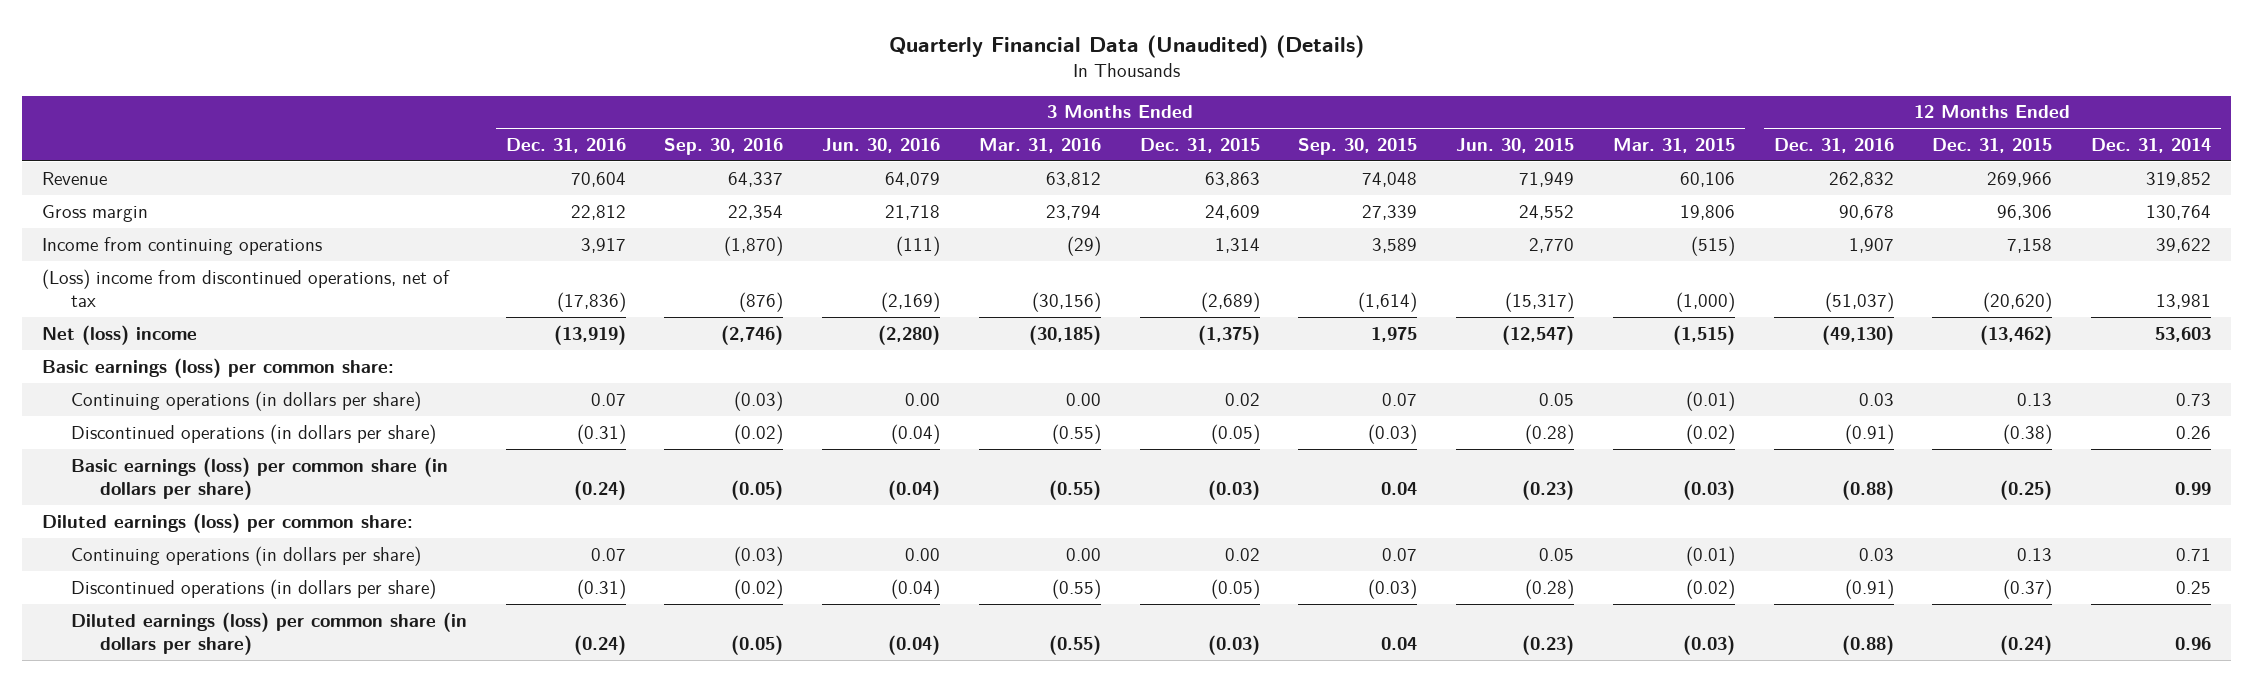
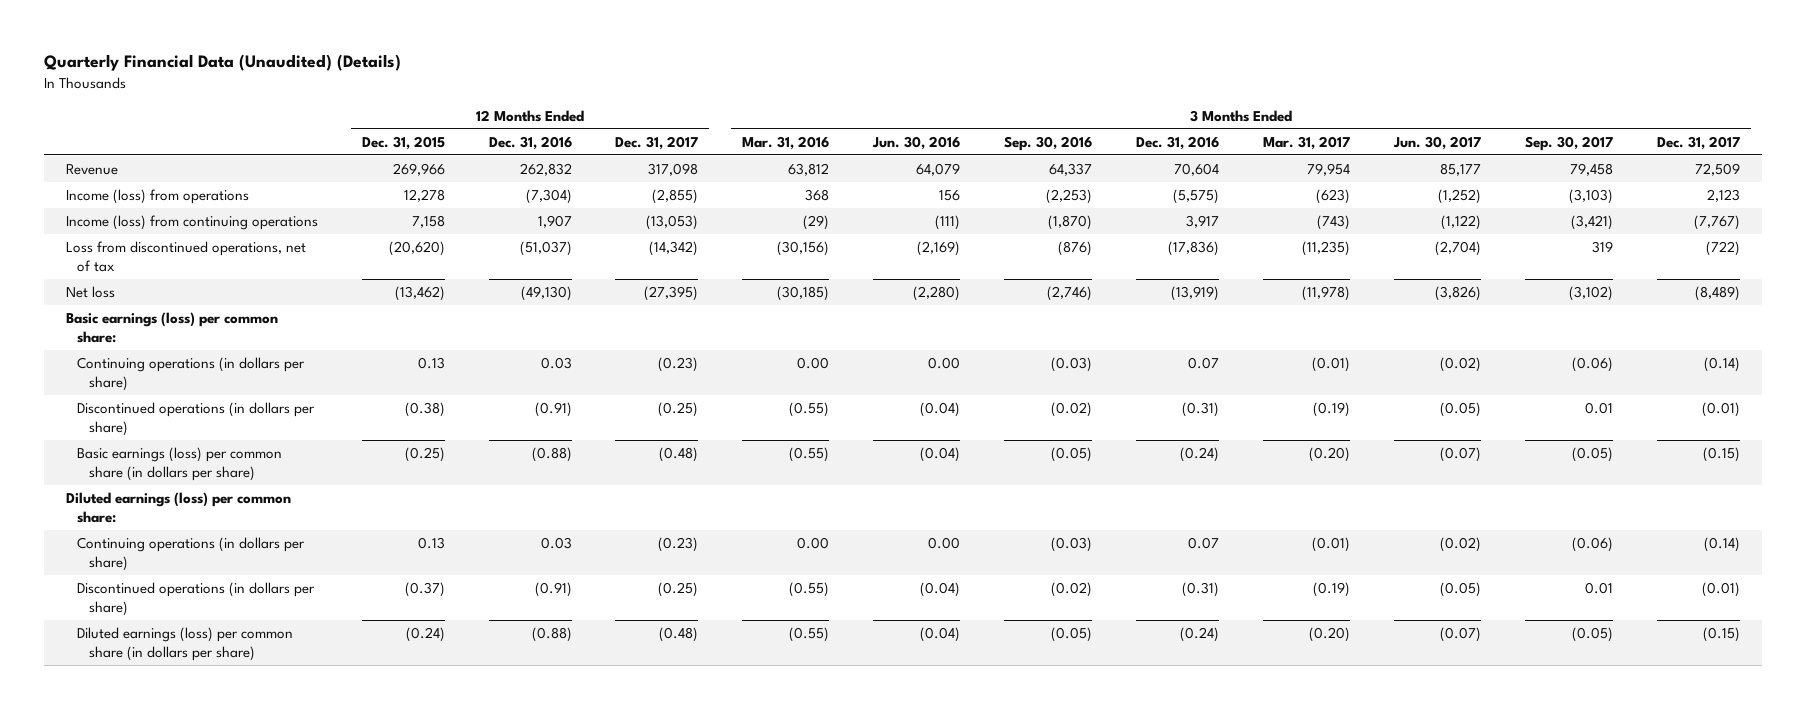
[1139,138,1260,154] Dec. 31, 2015 -> none
[1298,138,1418,156] Sep. 30, 2015 -> none
[1456,138,1575,154] Jun. 30, 2015 -> none
[1612,138,1735,154] Mar. 31, 2015 -> none
[2091,138,2212,154] Dec. 31, 2014 -> none
none -> [615,135,699,150] Dec. 31, 2017
none -> [1263,135,1351,150] Mar. 31, 2017
none -> [1393,135,1482,150] Jun. 30, 2017
none -> [1525,135,1614,151] Sep. 30, 2017
none -> [1657,135,1741,150] Dec. 31, 2017
[41,204,148,222] Gross margin -> none
none -> [65,189,249,205] Income (loss) from operations
[41,236,322,255] Income from continuing operations -> [65,215,318,231] Income (loss) from continuing operations
[41,268,450,308] (Loss) income from discontinued operations, net of tax -> [65,241,306,272] Loss from discontinued operations, net of tax
[41,324,197,345] Net (loss) income -> [65,286,115,299] Net loss

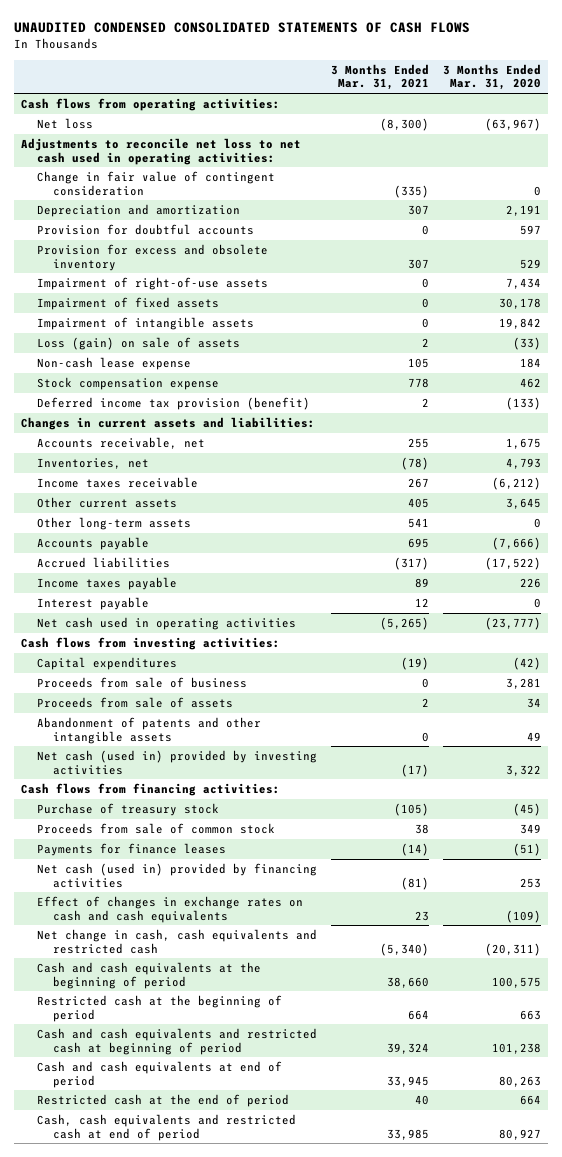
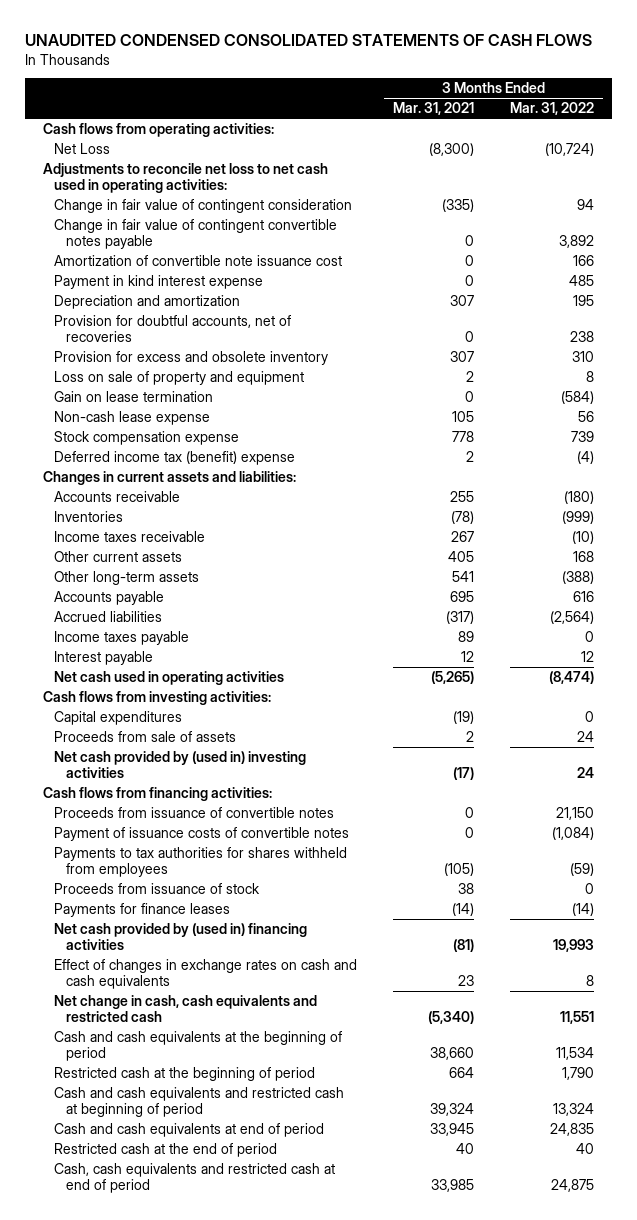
[443,63,542,91] 3 Months Ended Mar. 31, 2020 -> none
none -> [510,102,595,116] Mar. 31, 2022
[37,117,94,129] Net loss -> [54,142,111,154] Net Loss
none -> [54,218,338,249] Change in fair value of contingent convertible notes payable
none -> [54,254,343,266] Amortization of convertible note issuance cost
none -> [54,274,264,289] Payment in kind interest expense
[37,223,255,235] Provision for doubtful accounts -> [54,314,292,342] Provision for doubtful accounts, net of recoveries
[37,276,269,290] Impairment of right-of-use assets -> none
[37,296,220,310] Impairment of fixed assets -> none
[37,316,255,330] Impairment of intangible assets -> none
[37,336,241,350] Loss (gain) on sale of assets -> none
none -> [54,370,305,385] Loss on sale of property and equipment
none -> [54,390,214,402] Gain on lease termination
[37,396,311,410] Deferred income tax provision (benefit) -> [54,450,296,465] Deferred income tax (benefit) expense
[37,436,206,449] Accounts receivable, net -> [54,490,181,502] Accounts receivable
[37,457,150,469] Inventories, net -> [54,510,124,522] Inventories
[37,676,248,688] Proceeds from sale of business -> none
[37,716,262,744] Abandonment of patents and other intangible assets -> none
[37,749,318,775] Net cash (used in) provided by investing activities -> [54,750,307,778] Net cash provided by (used in) investing activities
[37,802,220,816] Purchase of treasury stock -> none
none -> [54,806,335,818] Proceeds from issuance of convertible notes
none -> [54,826,350,841] Payment of issuance costs of convertible notes
none -> [54,846,348,877] Payments to tax authorities for shares withheld from employees
[37,822,276,834] Proceeds from sale of common stock -> [54,882,261,894] Proceeds from issuance of stock
[37,862,318,888] Net cash (used in) provided by financing activities -> [54,922,308,950] Net cash provided by (used in) financing activities

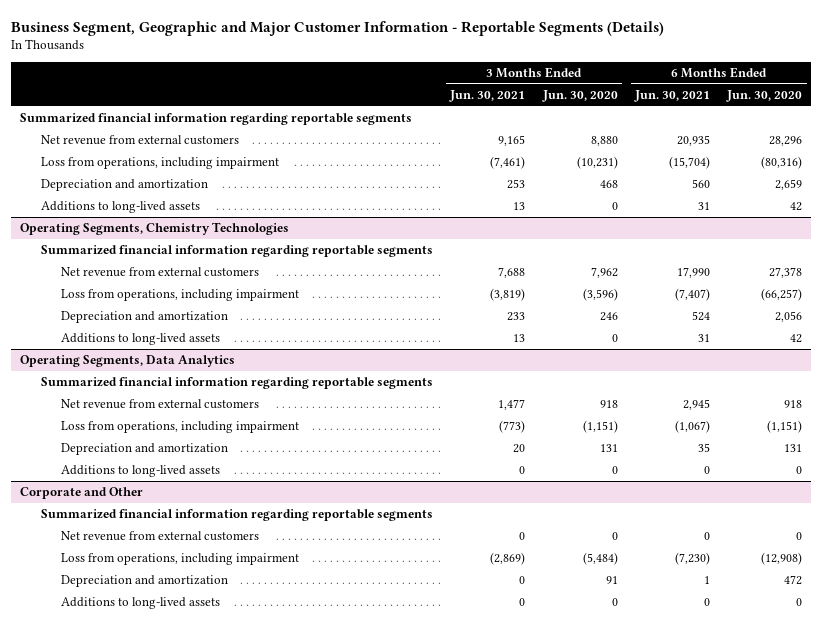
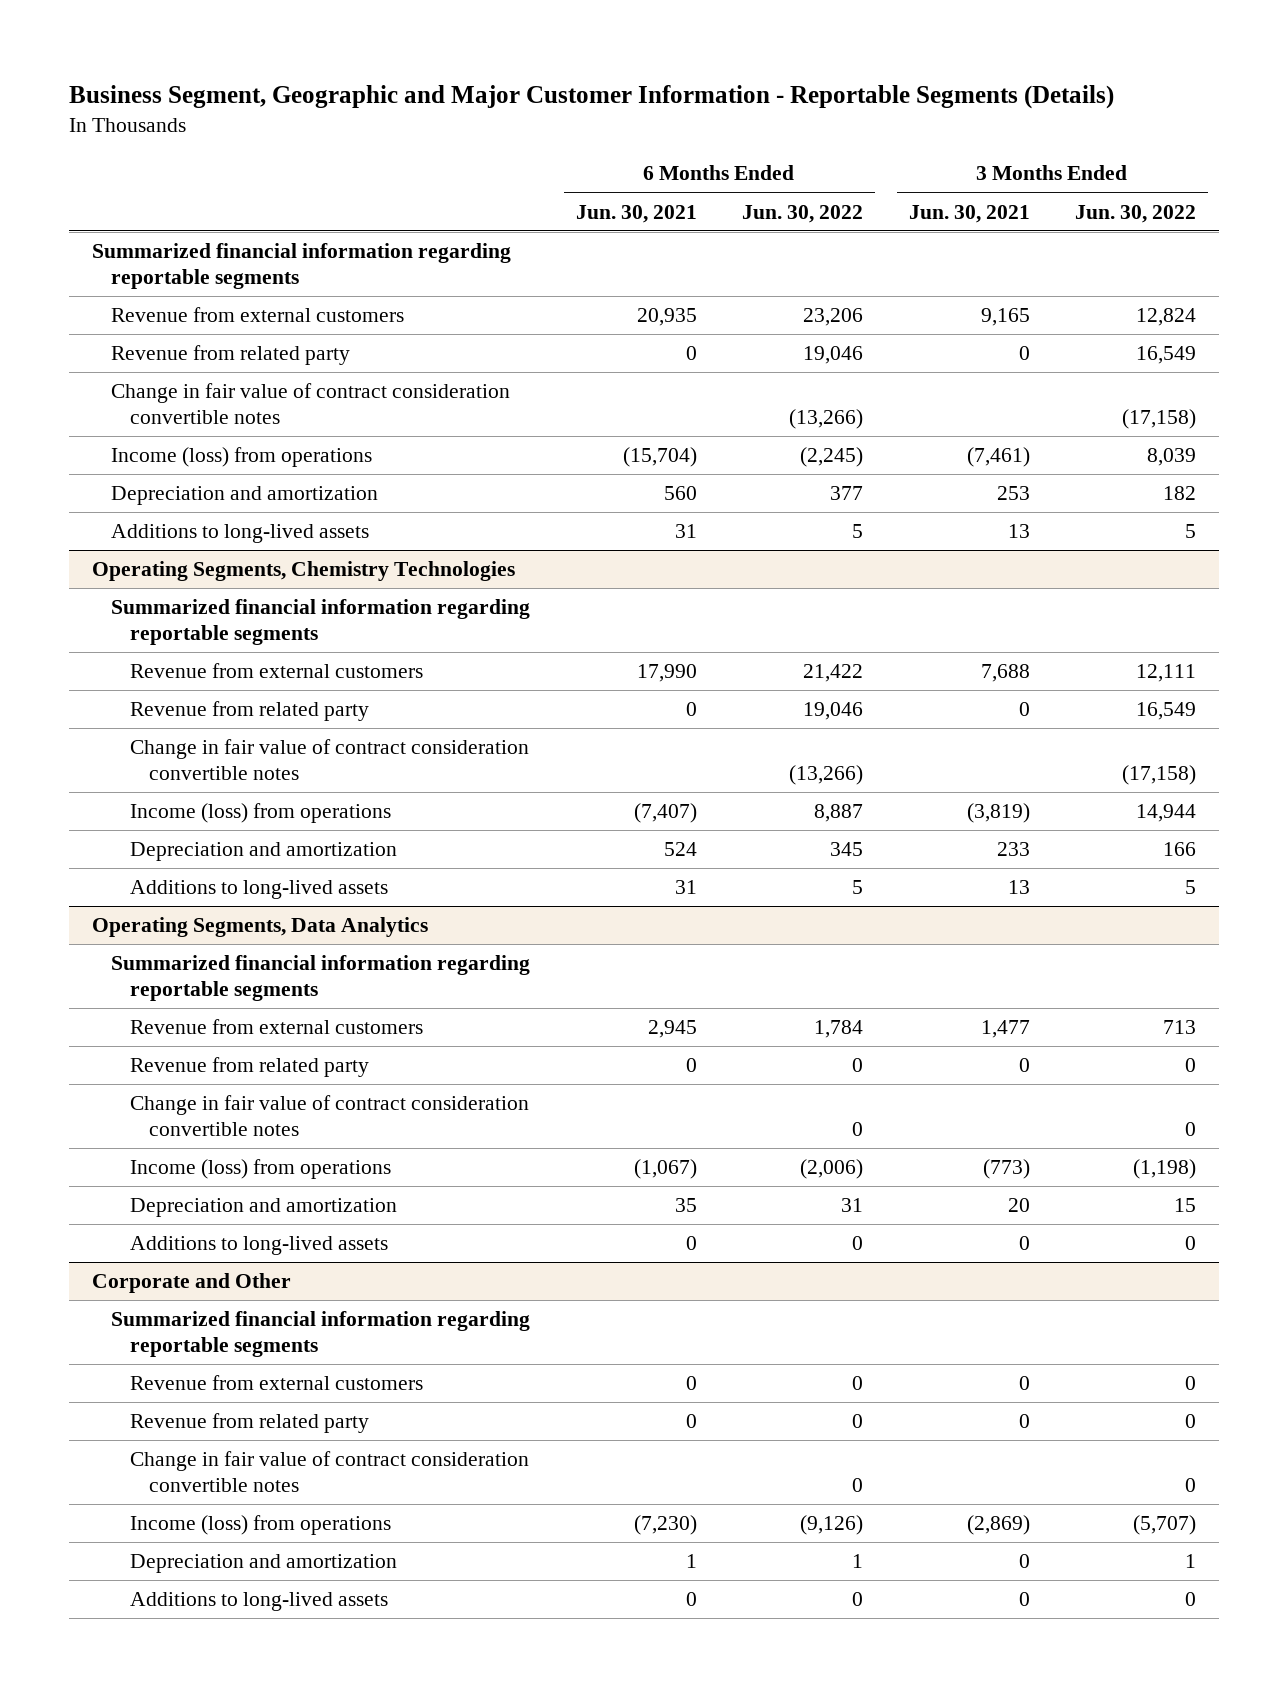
[541,89,618,102] Jun. 30, 2020 -> none
[726,89,803,102] Jun. 30, 2020 -> none
none -> [742,204,864,223] Jun. 30, 2022
none -> [1075,204,1197,223] Jun. 30, 2022
[40,135,239,146] Net revenue from external customers -> [111,307,405,323] Revenue from external customers
none -> [111,345,351,366] Revenue from related party
none -> [111,383,511,424] Change in fair value of contract consideration convertible notes
[40,157,279,170] Loss from operations, including impairment -> [111,447,373,468] Income (loss) from operations
[61,267,260,278] Net revenue from external customers -> [130,663,424,679] Revenue from external customers
none -> [130,701,370,722] Revenue from related party
none -> [130,739,530,780] Change in fair value of contract consideration convertible notes
[61,289,300,302] Loss from operations, including impairment -> [130,803,392,824] Income (loss) from operations
[61,399,260,410] Net revenue from external customers -> [130,1019,424,1035] Revenue from external customers
none -> [130,1057,370,1078] Revenue from related party
none -> [130,1095,530,1136] Change in fair value of contract consideration convertible notes
[61,421,300,434] Loss from operations, including impairment -> [130,1159,392,1180] Income (loss) from operations
[61,531,260,542] Net revenue from external customers -> [130,1375,424,1391] Revenue from external customers
none -> [130,1413,370,1434] Revenue from related party
none -> [130,1451,530,1492] Change in fair value of contract consideration convertible notes
[61,553,300,566] Loss from operations, including impairment -> [130,1515,392,1536] Income (loss) from operations

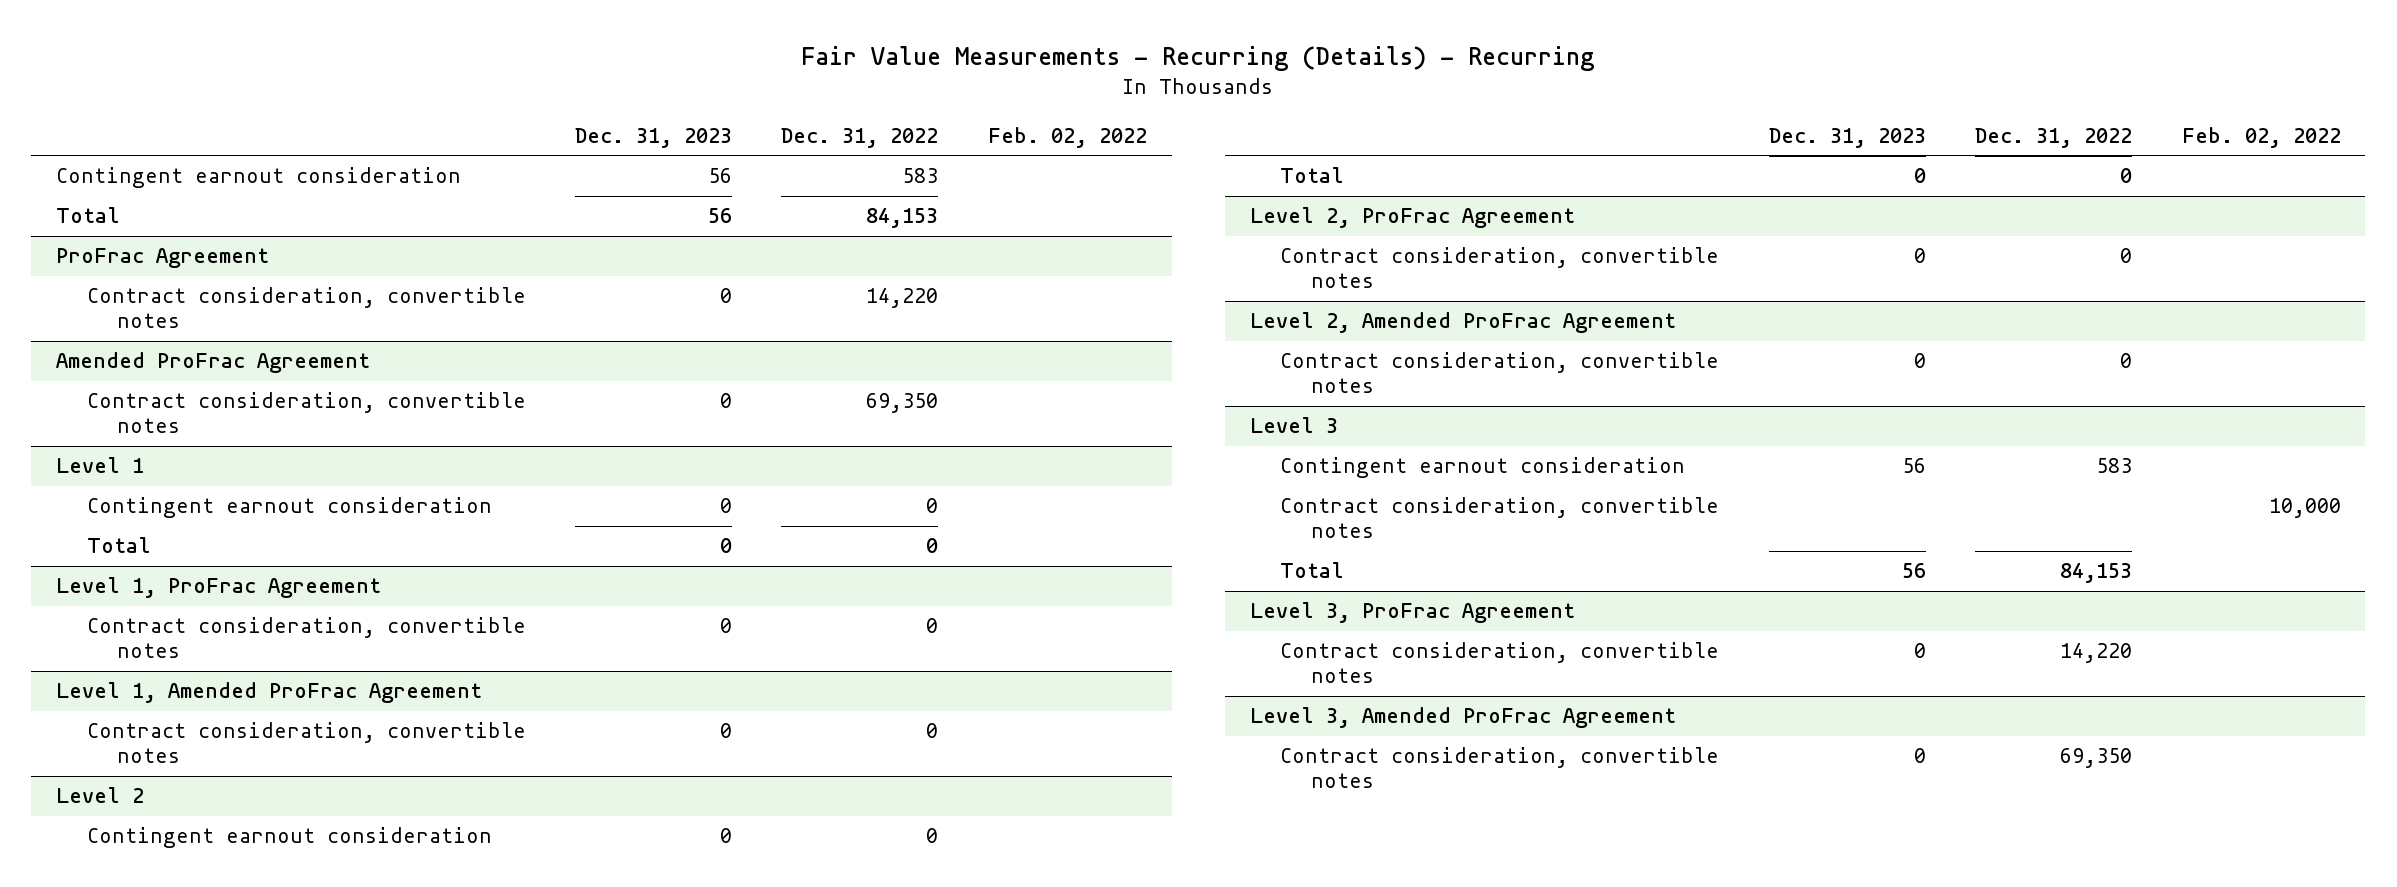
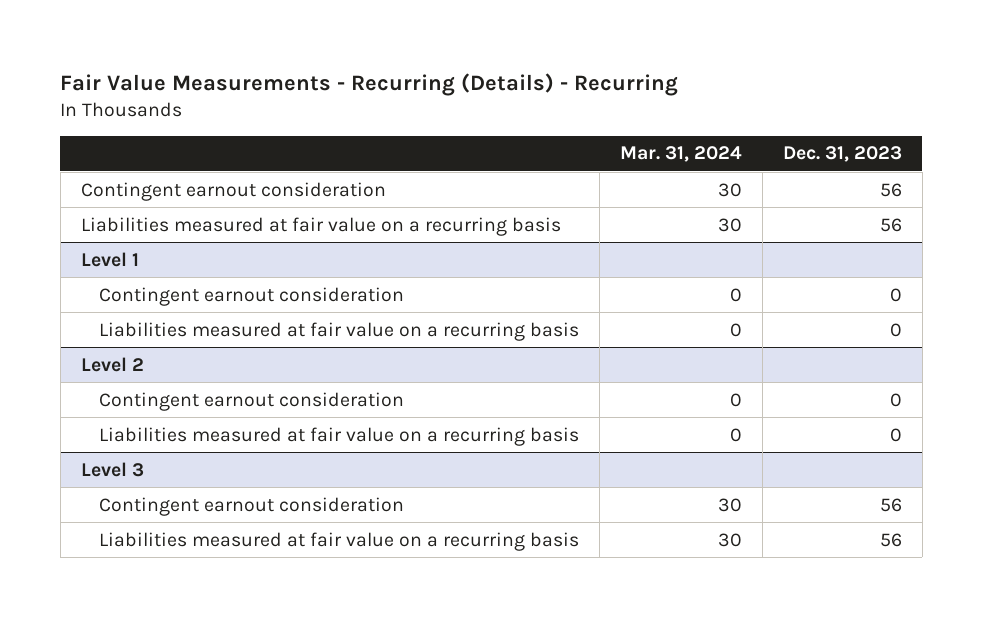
[781,127,939,148] Dec. 31, 2022 -> none
[987,126,1147,148] Feb. 02, 2022 -> none
none -> [620,146,743,163] Mar. 31, 2024
[56,248,270,269] ProFrac Agreement -> none
[86,287,526,329] Contract consideration, convertible notes -> none
[56,352,371,374] Amended ProFrac Agreement -> none
[86,392,526,434] Contract consideration, convertible notes -> none
[56,207,121,224] Total -> [80,216,561,236] Liabilities measured at fair value on a recurring basis
[56,577,382,599] Level 1, ProFrac Agreement -> none
[86,617,526,659] Contract consideration, convertible notes -> none
[56,682,483,704] Level 1, Amended ProFrac Agreement -> none
[86,722,526,764] Contract consideration, convertible notes -> none
[86,537,151,554] Total -> [99,321,580,341] Liabilities measured at fair value on a recurring basis
[1250,207,1576,229] Level 2, ProFrac Agreement -> none
[1280,247,1720,289] Contract consideration, convertible notes -> none
[1250,312,1677,334] Level 2, Amended ProFrac Agreement -> none
[1280,352,1720,394] Contract consideration, convertible notes -> none
[1280,167,1345,184] Total -> [99,426,580,446] Liabilities measured at fair value on a recurring basis
[1280,497,1720,539] Contract consideration, convertible notes -> none
[1250,602,1576,624] Level 3, ProFrac Agreement -> none
[1280,642,1720,684] Contract consideration, convertible notes -> none
[1250,707,1677,729] Level 3, Amended ProFrac Agreement -> none
[1280,747,1720,789] Contract consideration, convertible notes -> none
[1280,562,1345,579] Total -> [99,531,580,551] Liabilities measured at fair value on a recurring basis

